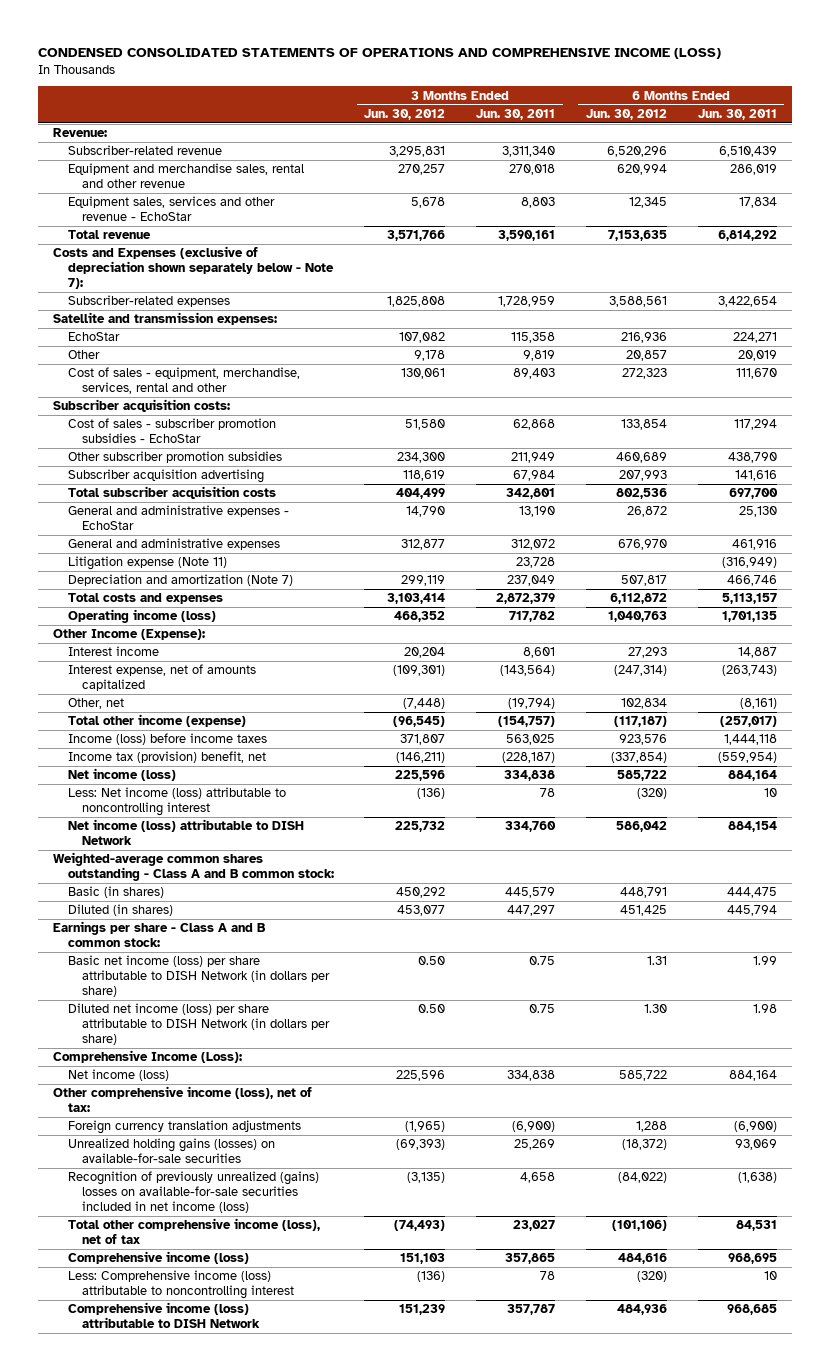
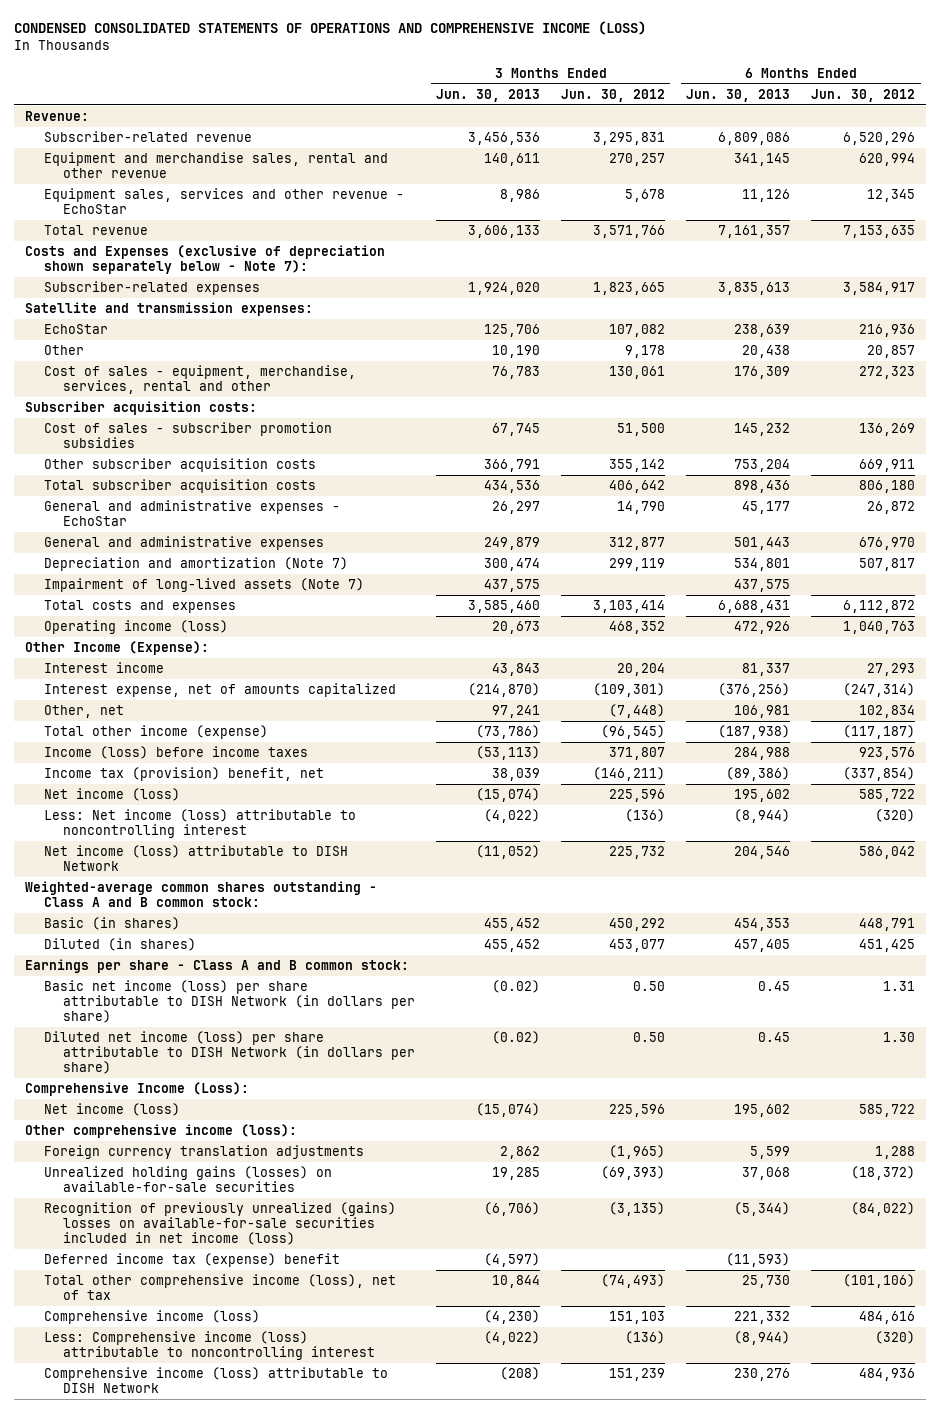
[476,108,556,120] Jun. 30, 2011 -> none
[697,108,777,120] Jun. 30, 2011 -> none
none -> [436,88,541,102] Jun. 30, 2013
none -> [686,88,791,102] Jun. 30, 2013
[387,296,446,308] 1,825,808 -> [593,282,666,296] 1,823,665
[608,296,667,308] 3,588,561 -> [843,282,916,296] 3,584,917
[67,469,264,484] Subscriber acquisition advertising -> none
[67,418,276,444] Cost of sales - subscriber promotion subsidies - EchoStar -> [43,422,332,449] Cost of sales - subscriber promotion subsidies
[405,419,446,431] 51,580 -> [617,423,666,437] 51,500
[620,419,667,431] 133,854 -> [859,423,916,437] 136,269
[67,451,282,464] Other subscriber promotion subsidies -> [43,458,316,473] Other subscriber acquisition costs
[397,452,446,464] 234,300 -> [609,459,666,473] 355,142
[615,452,667,464] 460,689 -> [859,459,916,473] 669,911
[396,488,446,500] 404,499 -> [609,480,666,494] 406,642
[615,488,667,500] 802,536 -> [859,480,916,494] 806,180
[67,556,227,571] Litigation expense (Note 11) -> none
none -> [43,578,364,593] Impairment of long-lived assets (Note 7)
[53,1086,313,1113] Other comprehensive income (loss), net of tax: -> [24,1124,297,1139] Other comprehensive income (loss):
none -> [43,1253,340,1268] Deferred income tax (expense) benefit

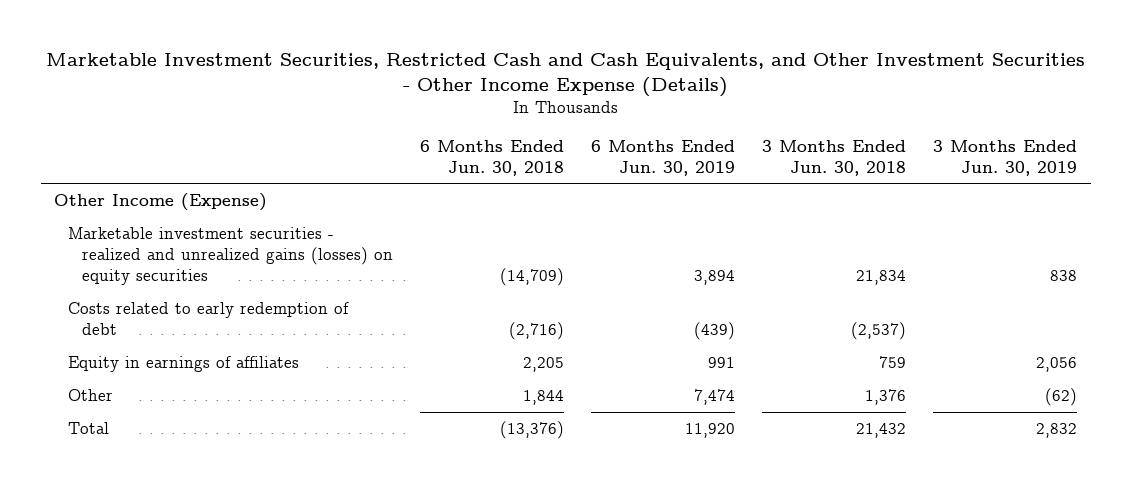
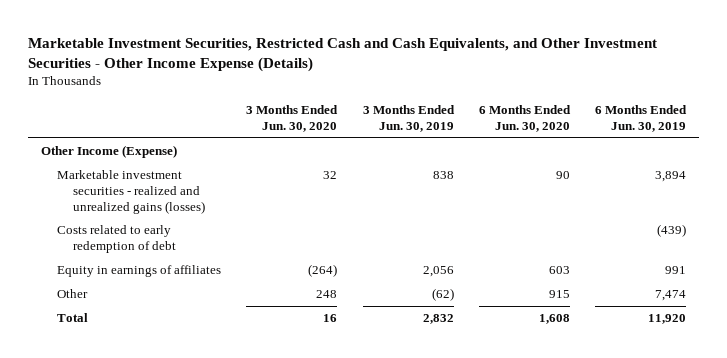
[420,139,565,176] 6 Months Ended Jun. 30, 2018 -> none
[762,139,907,176] 3 Months Ended Jun. 30, 2018 -> none
none -> [246,105,339,133] 3 Months Ended Jun. 30, 2020
none -> [479,105,572,133] 6 Months Ended Jun. 30, 2020
[68,226,394,286] Marketable investment securities - realized and unrealized gains (losses) on equity securities -> [56,170,205,214] Marketable investment securities - realized and unrealized gains (losses)

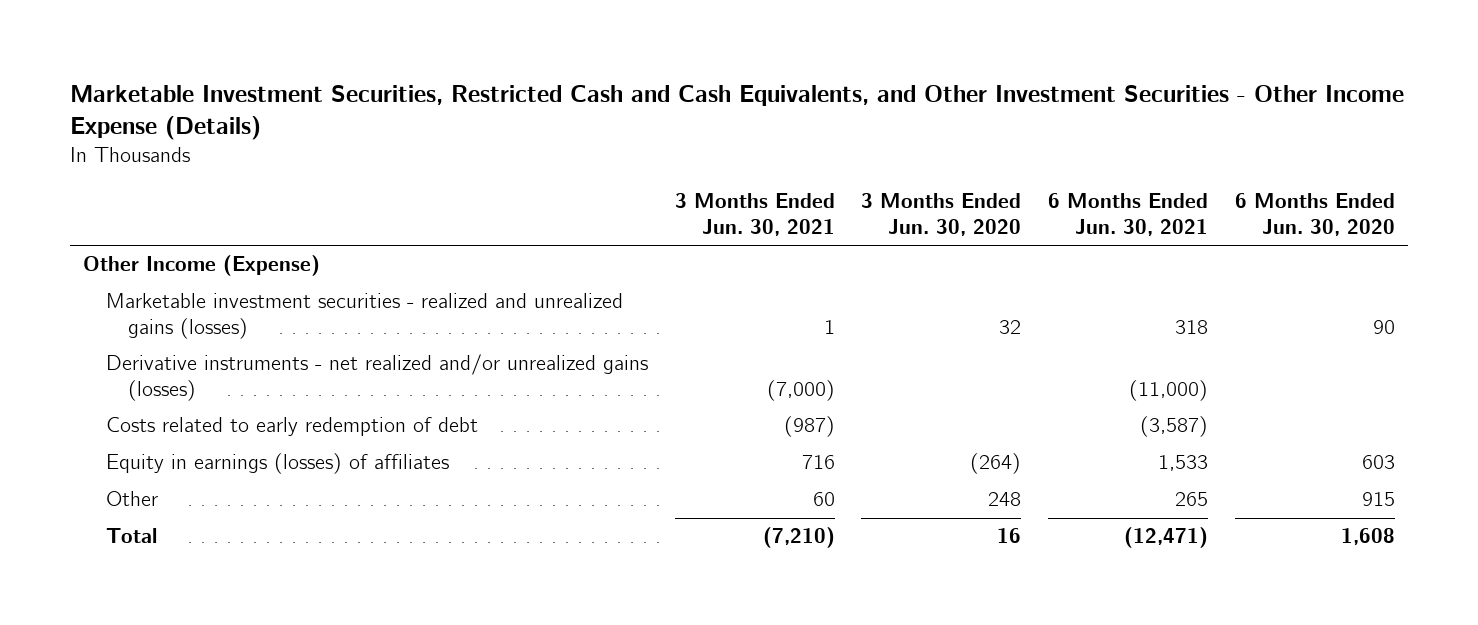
[362,105,455,133] 3 Months Ended Jun. 30, 2019 -> none
[595,105,688,133] 6 Months Ended Jun. 30, 2019 -> none
none -> [674,193,835,236] 3 Months Ended Jun. 30, 2021
none -> [1048,193,1209,236] 6 Months Ended Jun. 30, 2021
none -> [105,354,648,401] Derivative instruments - net realized and/or unrealized gains (losses)
[56,265,221,278] Equity in earnings of affiliates -> [105,453,449,475] Equity in earnings (losses) of affiliates

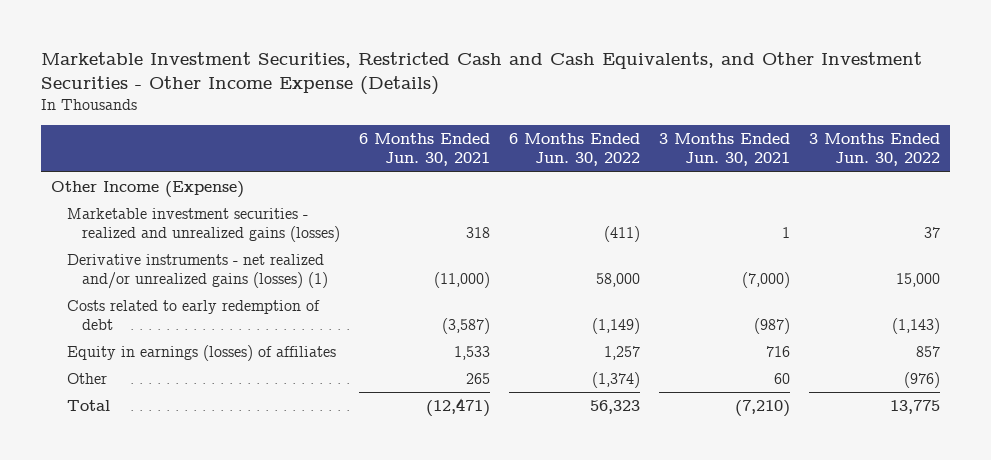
[861,193,1022,236] 3 Months Ended Jun. 30, 2020 -> none
[1234,193,1395,236] 6 Months Ended Jun. 30, 2020 -> none
none -> [509,133,641,167] 6 Months Ended Jun. 30, 2022
none -> [809,133,941,167] 3 Months Ended Jun. 30, 2022
[105,354,648,401] Derivative instruments - net realized and/or unrealized gains (losses) -> [66,253,329,289] Derivative instruments - net realized and/or unrealized gains (losses) (1)

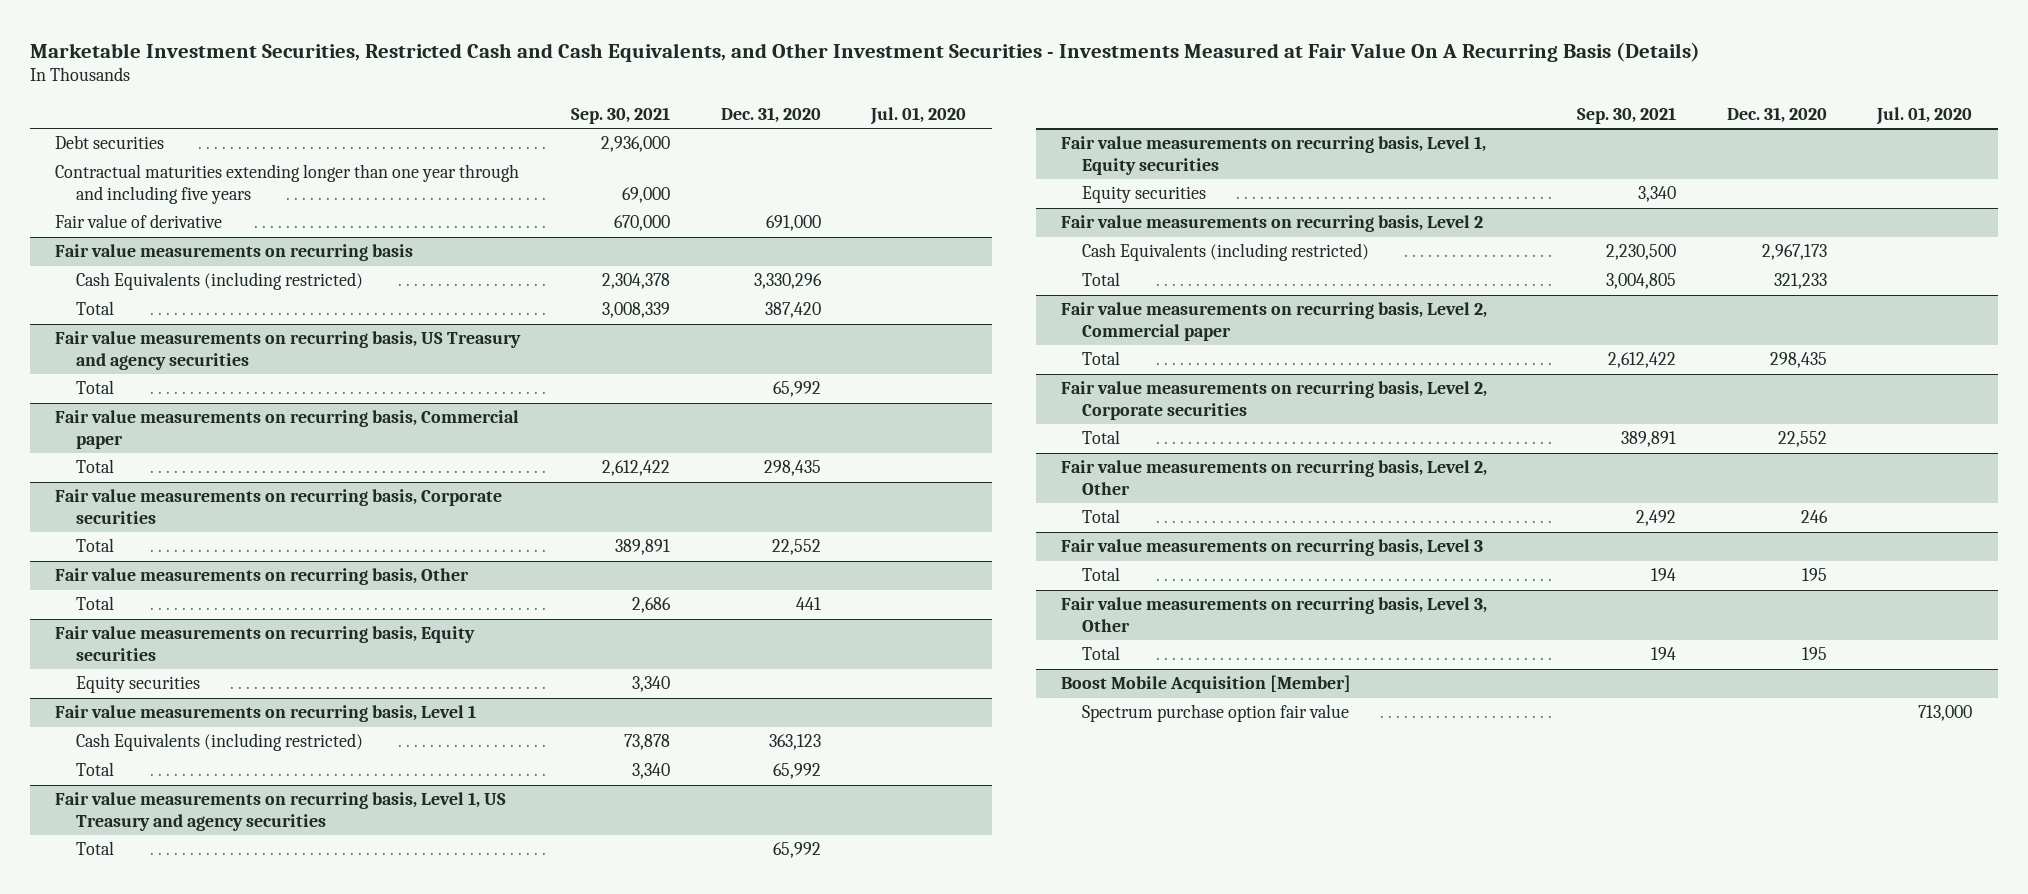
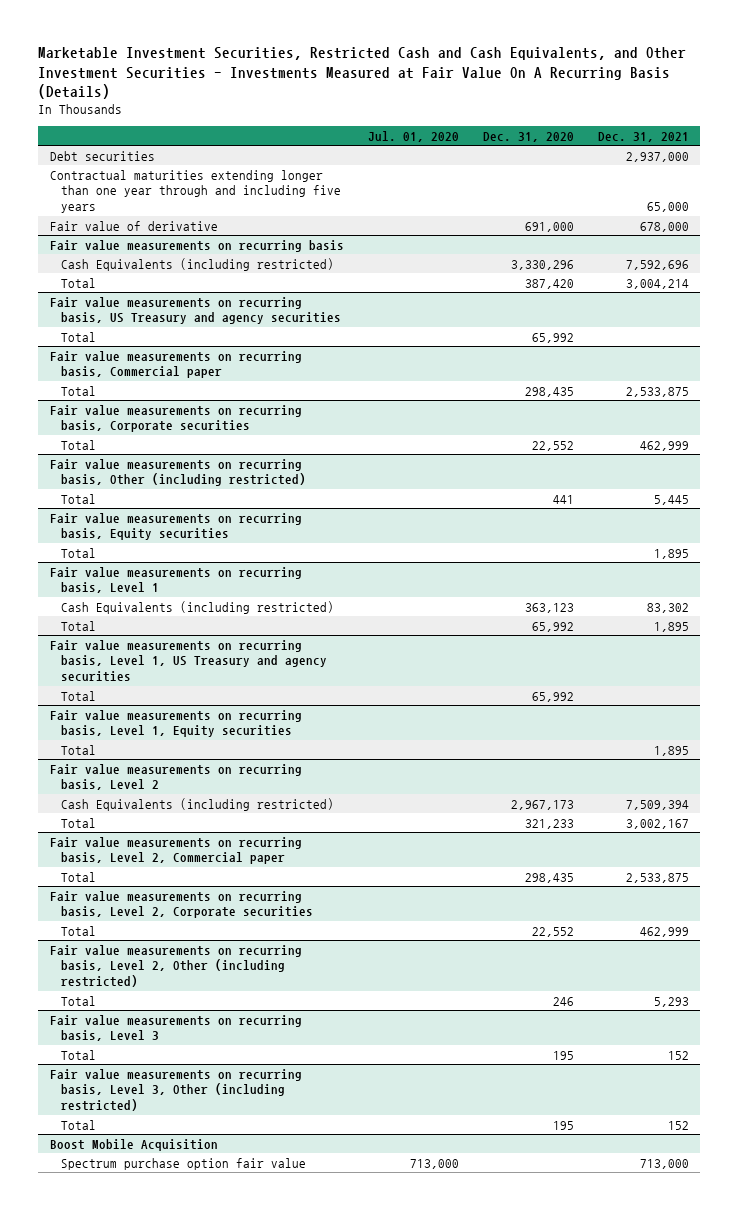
[570,106,670,124] Sep. 30, 2021 -> none
none -> [597,131,689,142] Dec. 31, 2021
[55,568,470,586] Fair value measurements on recurring basis, Other -> [49,458,306,487] Fair value measurements on recurring basis, Other (including restricted)
[75,676,200,694] Equity securities -> none
none -> [60,547,96,558] Total
[1081,186,1206,204] Equity securities -> none
none -> [60,744,96,755] Total
[1061,460,1488,495] Fair value measurements on recurring basis, Level 2, Other -> [49,944,302,988] Fair value measurements on recurring basis, Level 2, Other (including restricted)
[1061,597,1488,632] Fair value measurements on recurring basis, Level 3, Other -> [49,1068,302,1112] Fair value measurements on recurring basis, Level 3, Other (including restricted)
[1061,675,1352,694] Boost Mobile Acquisition [Member] -> [49,1138,218,1151] Boost Mobile Acquisition

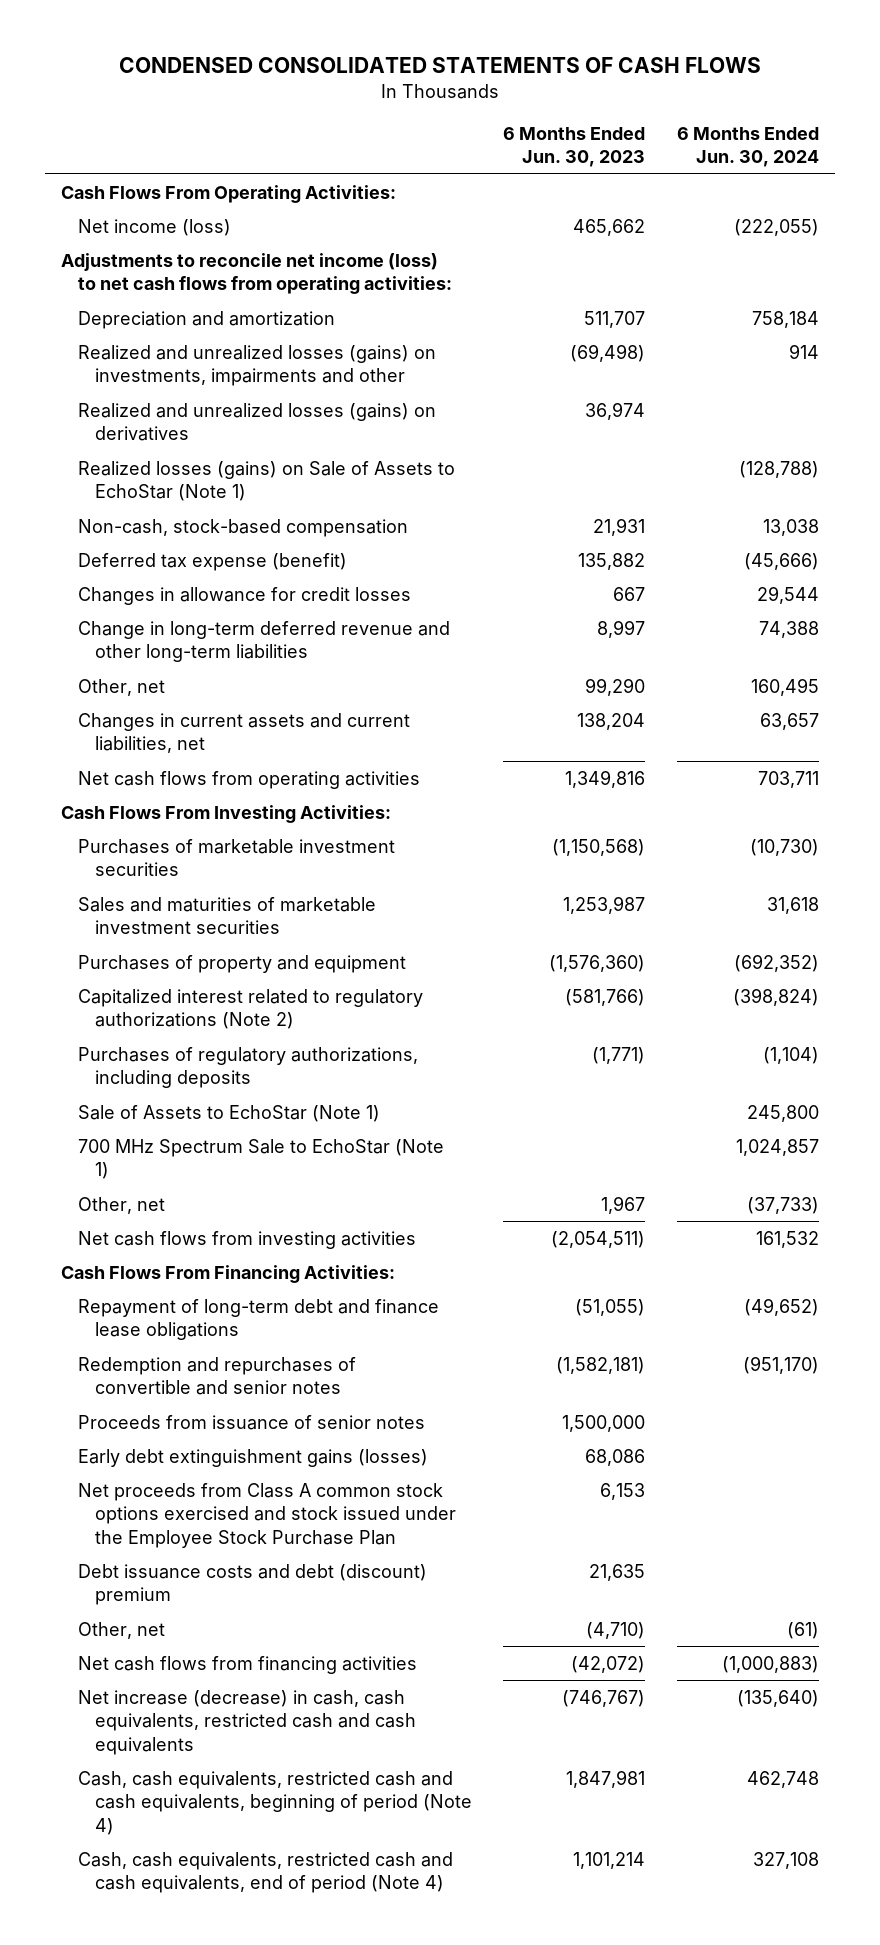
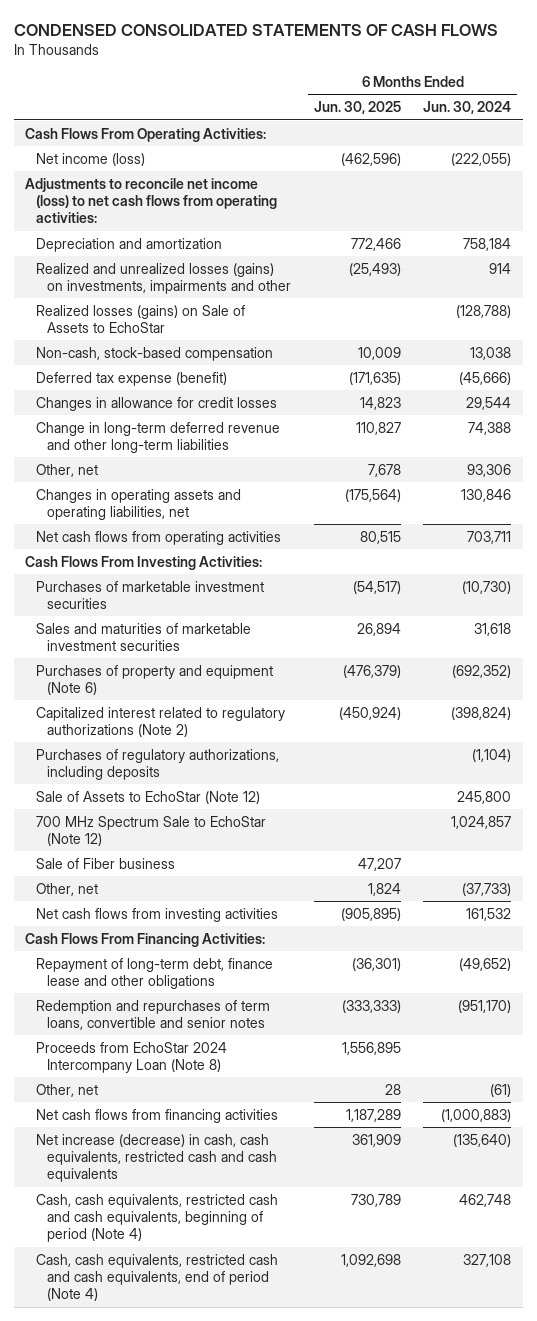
[503,126,646,168] 6 Months Ended Jun. 30, 2023 -> none
none -> [313,101,401,115] Jun. 30, 2025
[77,402,436,442] Realized and unrealized losses (gains) on derivatives -> none
[77,460,455,502] Realized losses (gains) on Sale of Assets to EchoStar (Note 1) -> [36,304,246,334] Realized losses (gains) on Sale of Assets to EchoStar
[750,677,819,696] 160,495 -> [467,463,512,477] 93,306
[77,712,410,754] Changes in current assets and current liabilities, net -> [36,488,242,521] Changes in operating assets and operating liabilities, net
[759,712,819,730] 63,657 -> [461,488,512,502] 130,846
[77,954,406,973] Purchases of property and equipment -> [36,664,274,696] Purchases of property and equipment (Note 6)
[77,1104,380,1122] Sale of Assets to EchoStar (Note 1) -> [36,790,261,804] Sale of Assets to EchoStar (Note 12)
[77,1138,444,1180] 700 MHz Spectrum Sale to EchoStar (Note 1) -> [36,815,267,847] 700 MHz Spectrum Sale to EchoStar (Note 12)
none -> [36,857,176,869] Sale of Fiber business
[77,1414,425,1430] Proceeds from issuance of senior notes -> none
[77,1448,428,1467] Early debt extinguishment gains (losses) -> none
[77,1482,456,1549] Net proceeds from Class A common stock options exercised and stock issued under the Employee Stock Purchase Plan -> none
[77,1563,427,1606] Debt issuance costs and debt (discount) premium -> none
[77,1298,439,1341] Repayment of long-term debt and finance lease obligations -> [36,957,274,990] Repayment of long-term debt, finance lease and other obligations
[77,1356,356,1396] Redemption and repurchases of convertible and senior notes -> [36,999,271,1031] Redemption and repurchases of term loans, convertible and senior notes
none -> [36,1041,228,1074] Proceeds from EchoStar 2024 Intercompany Loan (Note 8)

